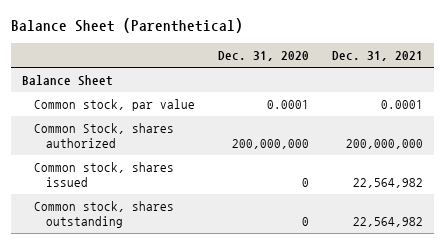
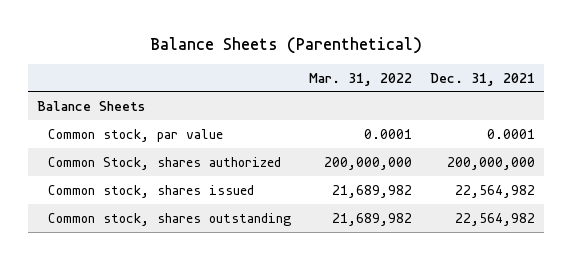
[10,18,243,34] Balance Sheet (Parenthetical) -> [149,36,422,54] Balance Sheets (Parenthetical)
[217,51,309,62] Dec. 31, 2020 -> none
none -> [309,72,413,86] Mar. 31, 2022
[22,75,114,87] Balance Sheet -> [36,100,145,111] Balance Sheets

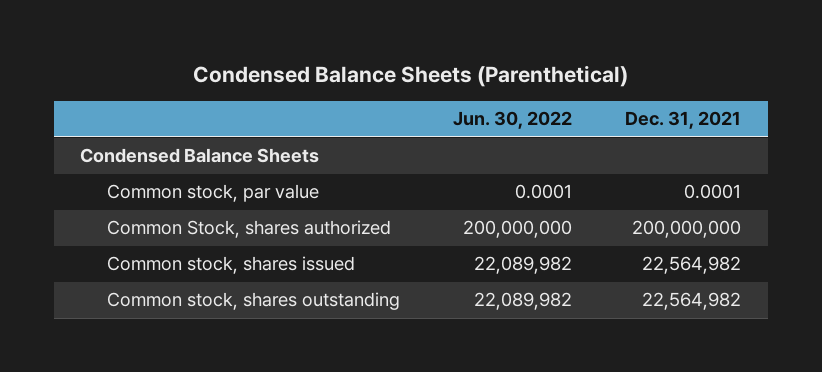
[149,36,422,54] Balance Sheets (Parenthetical) -> [192,65,628,88] Condensed Balance Sheets (Parenthetical)
[309,72,413,86] Mar. 31, 2022 -> none
none -> [453,111,573,130] Jun. 30, 2022
[36,100,145,111] Balance Sheets -> [80,148,320,164] Condensed Balance Sheets

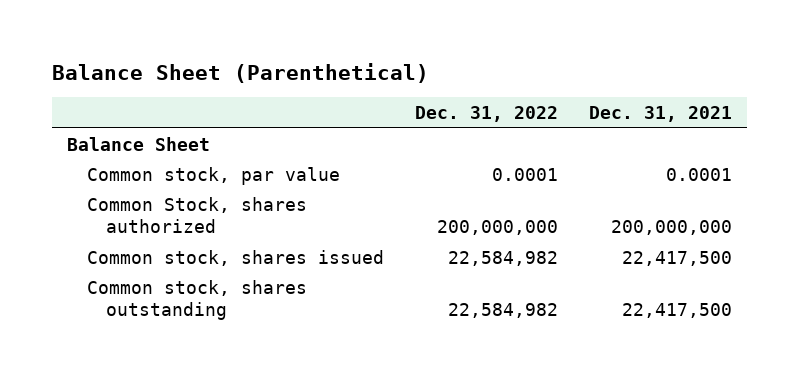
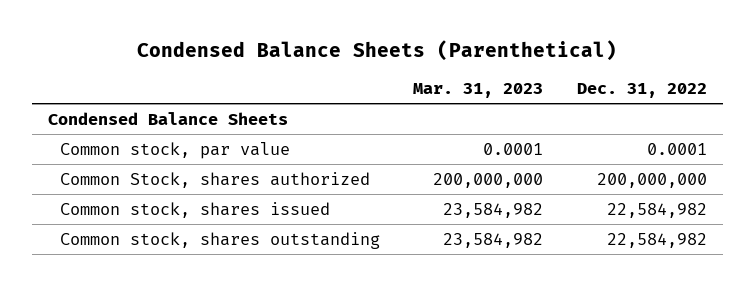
[51,62,429,83] Balance Sheet (Parenthetical) -> [137,40,618,62] Condensed Balance Sheets (Parenthetical)
[588,106,732,123] Dec. 31, 2021 -> none
none -> [413,83,544,99] Mar. 31, 2023
[67,136,211,151] Balance Sheet -> [48,111,289,125] Condensed Balance Sheets

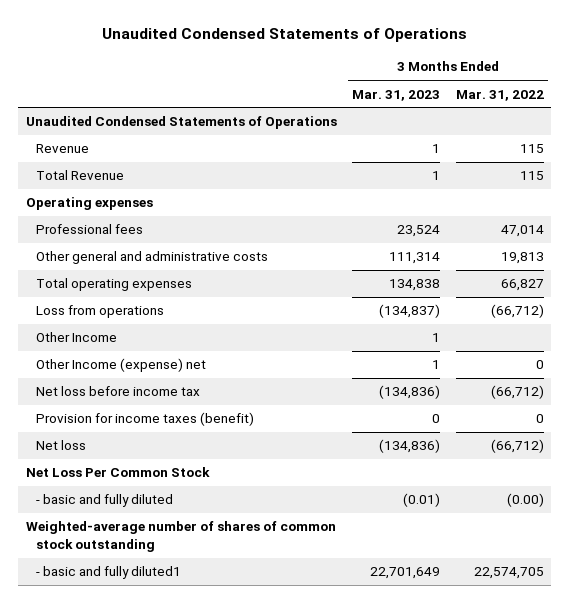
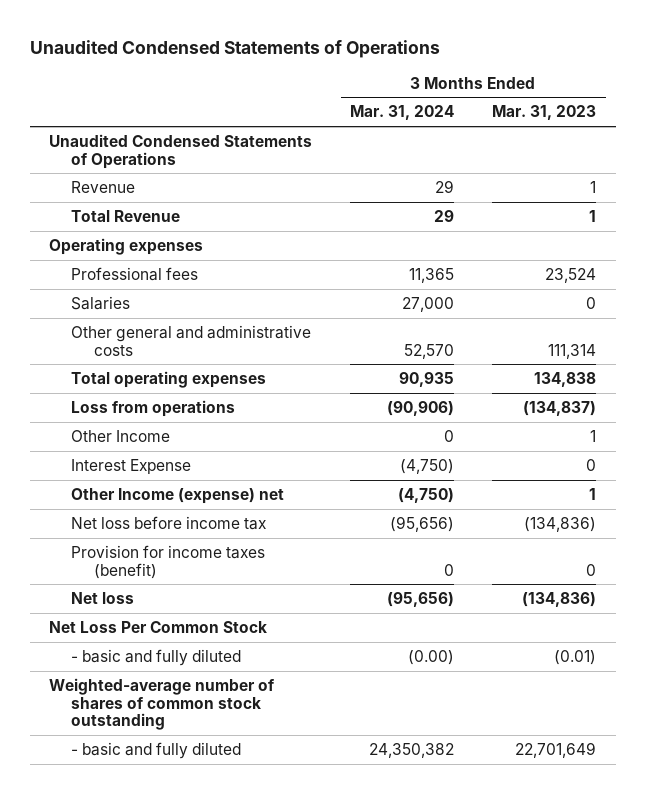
[455,89,544,101] Mar. 31, 2022 -> none
none -> [350,105,455,121] Mar. 31, 2024
none -> [71,295,131,310] Salaries
none -> [71,458,192,474] Interest Expense
[35,566,181,580] - basic and fully diluted1 -> [71,741,242,759] - basic and fully diluted

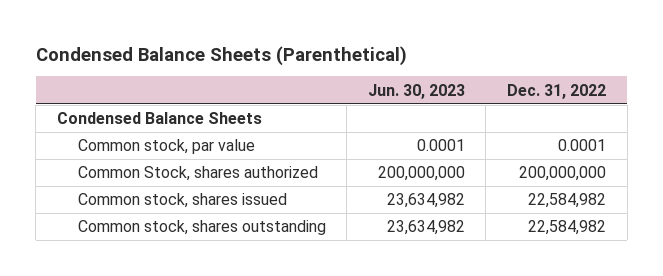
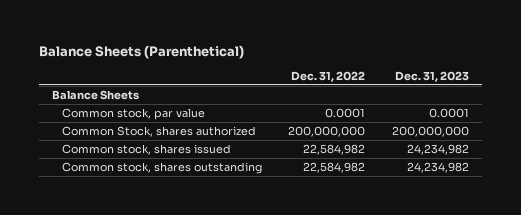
[35,45,407,66] Condensed Balance Sheets (Parenthetical) -> [38,45,244,60] Balance Sheets (Parenthetical)
[367,83,465,99] Jun. 30, 2023 -> none
none -> [394,70,469,82] Dec. 31, 2023
[56,112,262,125] Condensed Balance Sheets -> [51,89,139,100] Balance Sheets

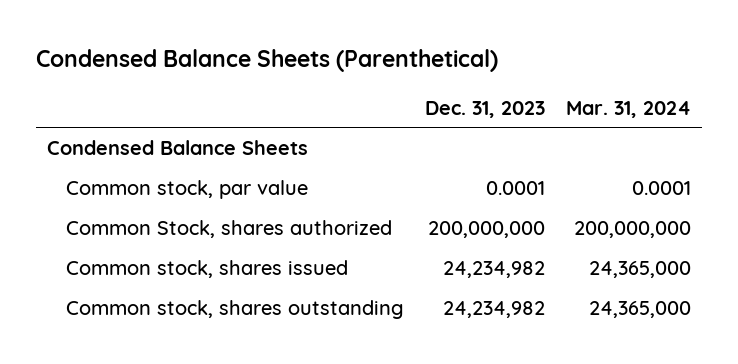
[38,45,244,60] Balance Sheets (Parenthetical) -> [36,49,499,73] Condensed Balance Sheets (Parenthetical)
[291,70,366,82] Dec. 31, 2022 -> none
none -> [566,100,692,118] Mar. 31, 2024
[51,89,139,100] Balance Sheets -> [46,139,308,155] Condensed Balance Sheets

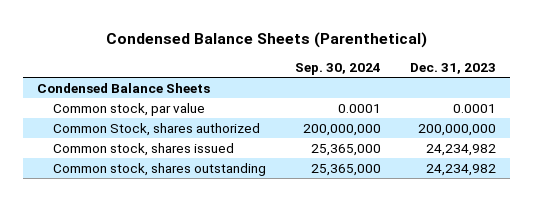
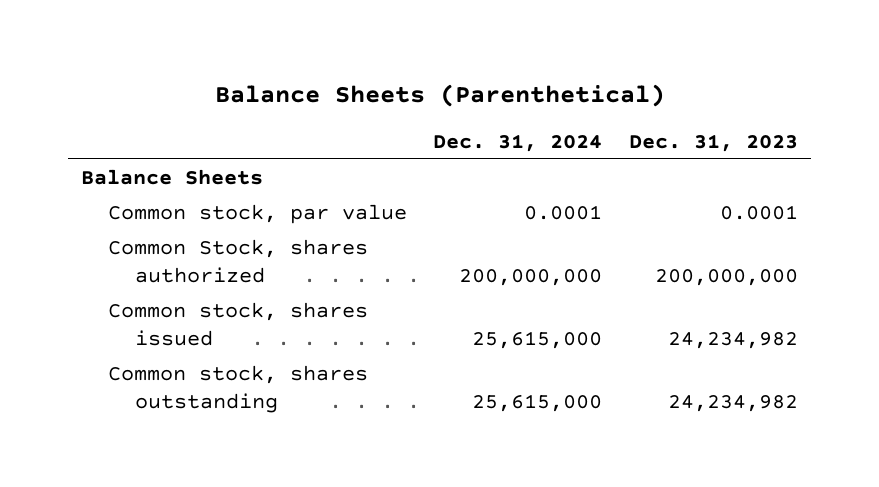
[105,31,427,48] Condensed Balance Sheets (Parenthetical) -> [214,84,665,108] Balance Sheets (Parenthetical)
[295,63,382,76] Sep. 30, 2024 -> none
none -> [433,134,603,153] Dec. 31, 2024
[37,82,211,93] Condensed Balance Sheets -> [81,168,264,185] Balance Sheets

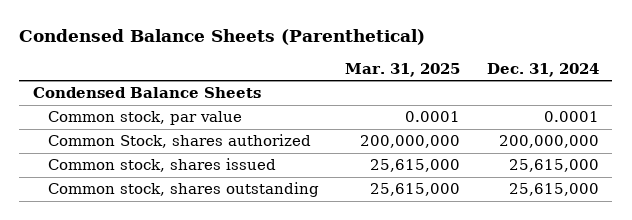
[214,84,665,108] Balance Sheets (Parenthetical) -> [19,28,426,45] Condensed Balance Sheets (Parenthetical)
[628,134,798,153] Dec. 31, 2023 -> none
none -> [345,62,461,77] Mar. 31, 2025
[81,168,264,185] Balance Sheets -> [32,87,261,99] Condensed Balance Sheets

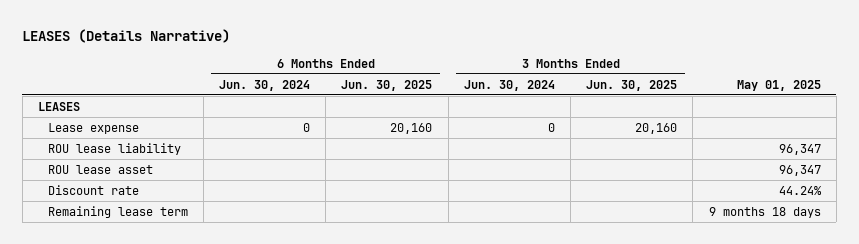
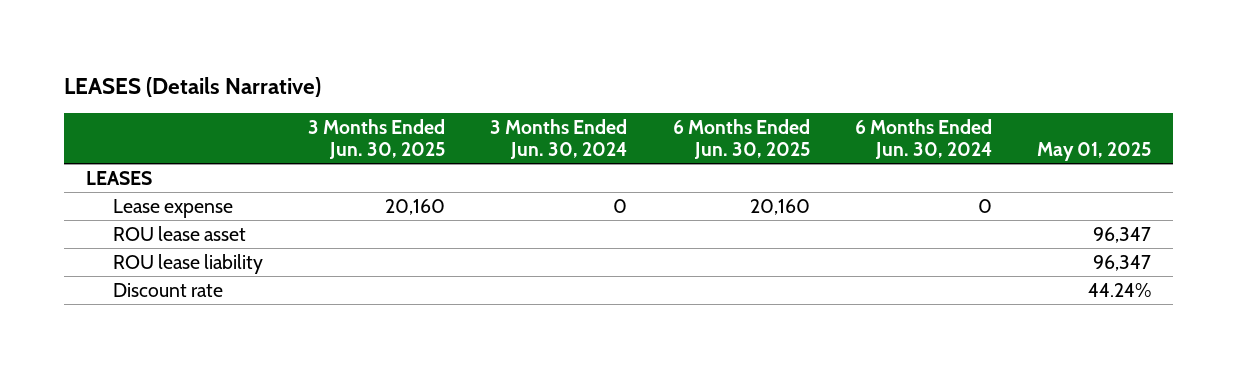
[47,142,181,155] ROU lease liability -> [113,253,264,274] ROU lease liability
[47,205,188,218] Remaining lease term -> none

